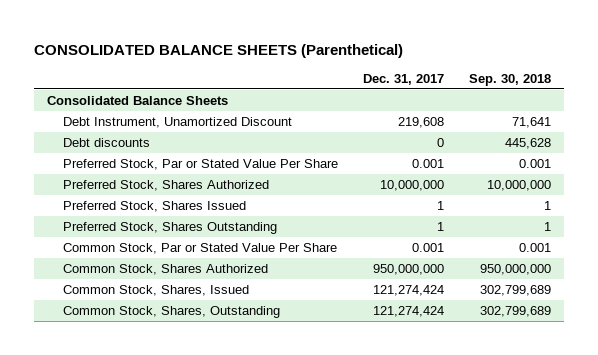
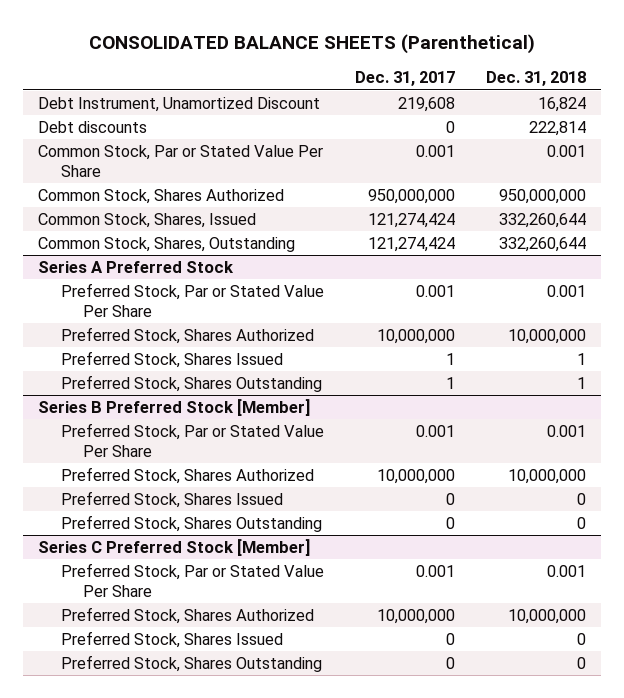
[469,73,552,86] Sep. 30, 2018 -> none
none -> [485,71,586,87] Dec. 31, 2018
[46,95,228,105] Consolidated Balance Sheets -> none
[62,158,338,170] Preferred Stock, Par or Stated Value Per Share -> none
[62,179,269,191] Preferred Stock, Shares Authorized -> none
[62,200,246,212] Preferred Stock, Shares Issued -> none
[62,221,277,234] Preferred Stock, Shares Outstanding -> none
none -> [38,261,235,274] Series A Preferred Stock
none -> [60,283,324,318] Preferred Stock, Par or Stated Value Per Share
none -> [60,327,314,345] Preferred Stock, Shares Authorized
none -> [60,351,283,369] Preferred Stock, Shares Issued
none -> [60,375,322,393] Preferred Stock, Shares Outstanding
none -> [38,399,311,417] Series B Preferred Stock [Member]
none -> [60,423,324,458] Preferred Stock, Par or Stated Value Per Share
none -> [60,467,314,485] Preferred Stock, Shares Authorized
none -> [60,491,283,509] Preferred Stock, Shares Issued
none -> [60,515,322,533] Preferred Stock, Shares Outstanding
none -> [38,539,311,557] Series C Preferred Stock [Member]
none -> [60,563,324,598] Preferred Stock, Par or Stated Value Per Share
none -> [60,607,314,625] Preferred Stock, Shares Authorized
none -> [60,631,283,649] Preferred Stock, Shares Issued
none -> [60,655,322,673] Preferred Stock, Shares Outstanding

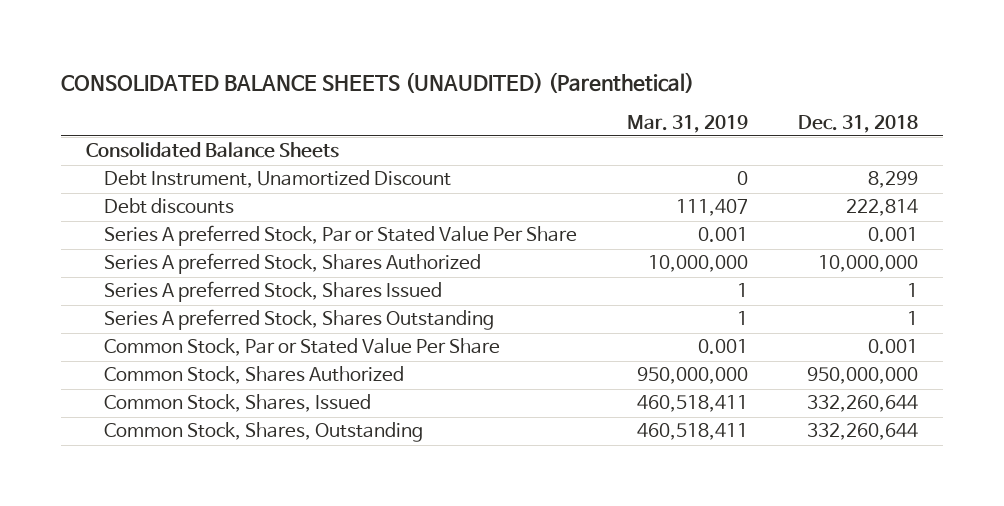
[88,33,535,54] CONSOLIDATED BALANCE SHEETS (Parenthetical) -> [61,71,695,93] CONSOLIDATED BALANCE SHEETS (UNAUDITED) (Parenthetical)
[354,71,455,87] Dec. 31, 2017 -> none
none -> [627,114,749,133] Mar. 31, 2019
none -> [86,142,340,159] Consolidated Balance Sheets
[537,97,586,113] 16,824 -> [868,171,919,189] 8,299
none -> [104,225,578,247] Series A preferred Stock, Par or Stated Value Per Share
none -> [104,253,482,275] Series A preferred Stock, Shares Authorized
none -> [104,281,443,303] Series A preferred Stock, Shares Issued
none -> [104,309,495,331] Series A preferred Stock, Shares Outstanding
[38,261,235,274] Series A Preferred Stock -> none
[60,283,324,318] Preferred Stock, Par or Stated Value Per Share -> none
[60,327,314,345] Preferred Stock, Shares Authorized -> none
[60,351,283,369] Preferred Stock, Shares Issued -> none
[60,375,322,393] Preferred Stock, Shares Outstanding -> none
[38,399,311,417] Series B Preferred Stock [Member] -> none
[60,423,324,458] Preferred Stock, Par or Stated Value Per Share -> none
[60,467,314,485] Preferred Stock, Shares Authorized -> none
[60,491,283,509] Preferred Stock, Shares Issued -> none
[60,515,322,533] Preferred Stock, Shares Outstanding -> none
[38,539,311,557] Series C Preferred Stock [Member] -> none
[60,563,324,598] Preferred Stock, Par or Stated Value Per Share -> none
[60,607,314,625] Preferred Stock, Shares Authorized -> none
[60,631,283,649] Preferred Stock, Shares Issued -> none
[60,655,322,673] Preferred Stock, Shares Outstanding -> none

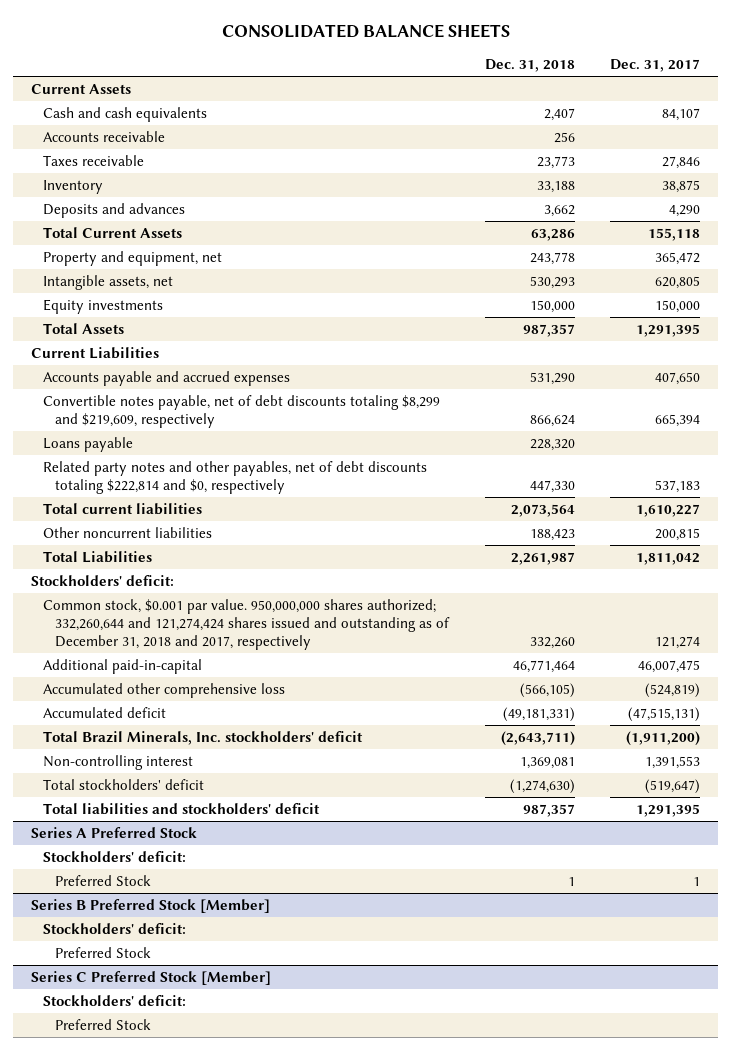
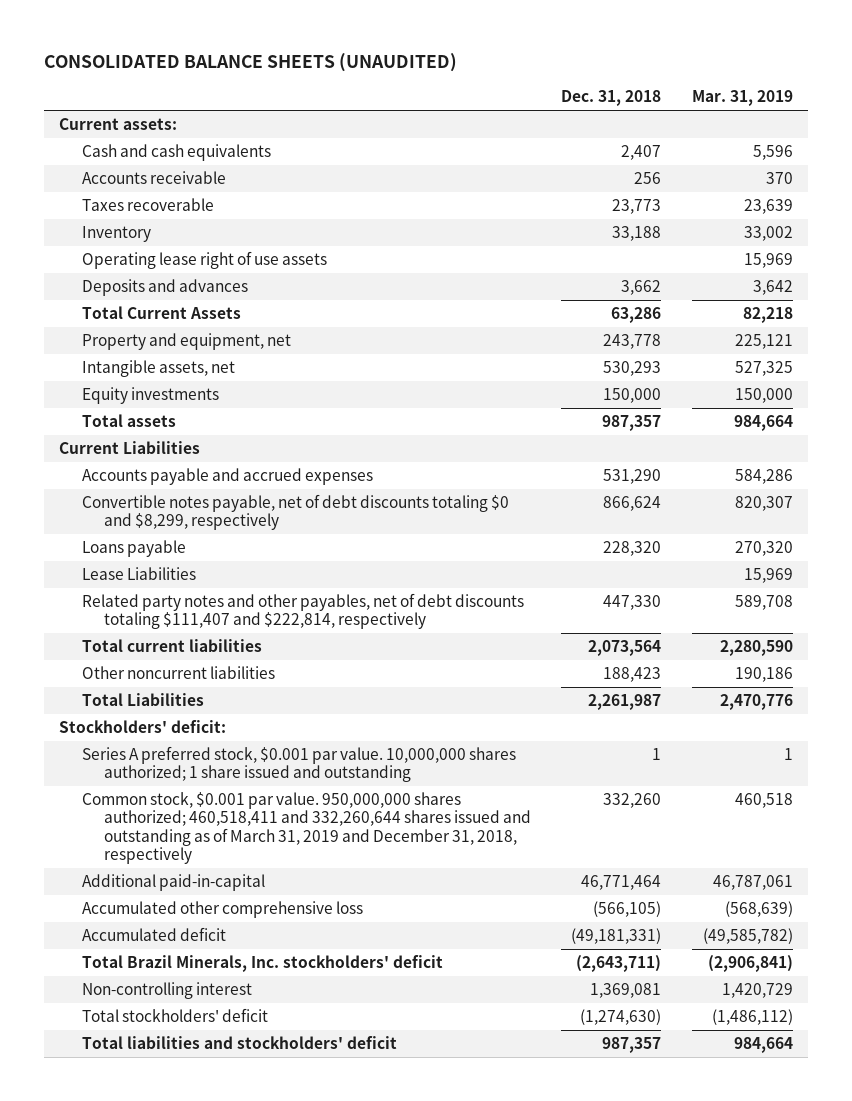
[221,23,510,38] CONSOLIDATED BALANCE SHEETS -> [43,52,457,72] CONSOLIDATED BALANCE SHEETS (UNAUDITED)
[610,59,701,73] Dec. 31, 2017 -> none
none -> [691,90,793,107] Mar. 31, 2019
[31,84,132,95] Current Assets -> [58,118,177,131] Current assets:
[43,155,145,167] Taxes receivable -> [81,198,214,212] Taxes recoverable
none -> [81,251,327,270] Operating lease right of use assets
[43,323,125,335] Total Assets -> [81,414,176,428] Total assets
[43,395,441,428] Convertible notes payable, net of debt discounts totaling $8,299 and $219,609, respectively -> [81,494,509,531] Convertible notes payable, net of debt discounts totaling $0 and $8,299, respectively
none -> [81,567,196,581] Lease Liabilities
[43,461,428,494] Related party notes and other payables, net of debt discounts totaling $222,814 and $0, respectively -> [81,593,524,630] Related party notes and other payables, net of debt discounts totaling $111,407 and $222,814, respectively
none -> [81,746,516,783] Series A preferred stock, $0.001 par value. 10,000,000 shares authorized; 1 share issued and outstanding
[43,599,450,650] Common stock, $0.001 par value. 950,000,000 shares authorized; 332,260,644 and 121,274,424 shares issued and outstanding as of December 31, 2018 and 2017, respectively -> [81,792,532,864] Common stock, $0.001 par value. 950,000,000 shares authorized; 460,518,411 and 332,260,644 shares issued and outstanding as of March 31, 2019 and December 31, 2018, respectively
[31,827,198,839] Series A Preferred Stock -> none
[43,851,187,863] Stockholders' deficit: -> none
[54,875,151,887] Preferred Stock -> none
[31,899,271,914] Series B Preferred Stock [Member] -> none
[43,923,187,935] Stockholders' deficit: -> none
[54,947,151,959] Preferred Stock -> none
[31,971,272,986] Series C Preferred Stock [Member] -> none
[43,995,187,1007] Stockholders' deficit: -> none
[54,1019,151,1031] Preferred Stock -> none

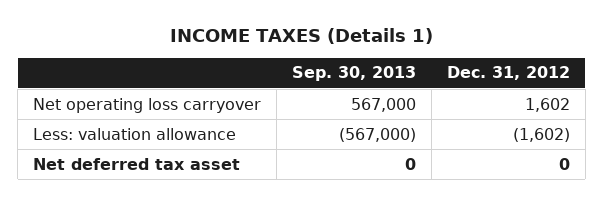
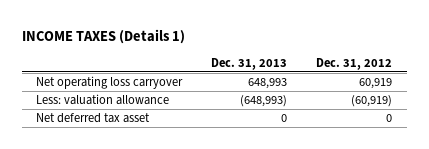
[291,66,416,82] Sep. 30, 2013 -> none
none -> [211,58,288,71] Dec. 31, 2013
[524,97,570,112] 1,602 -> [359,78,393,90] 60,919
[512,127,570,142] (1,602) -> [351,95,393,108] (60,919)

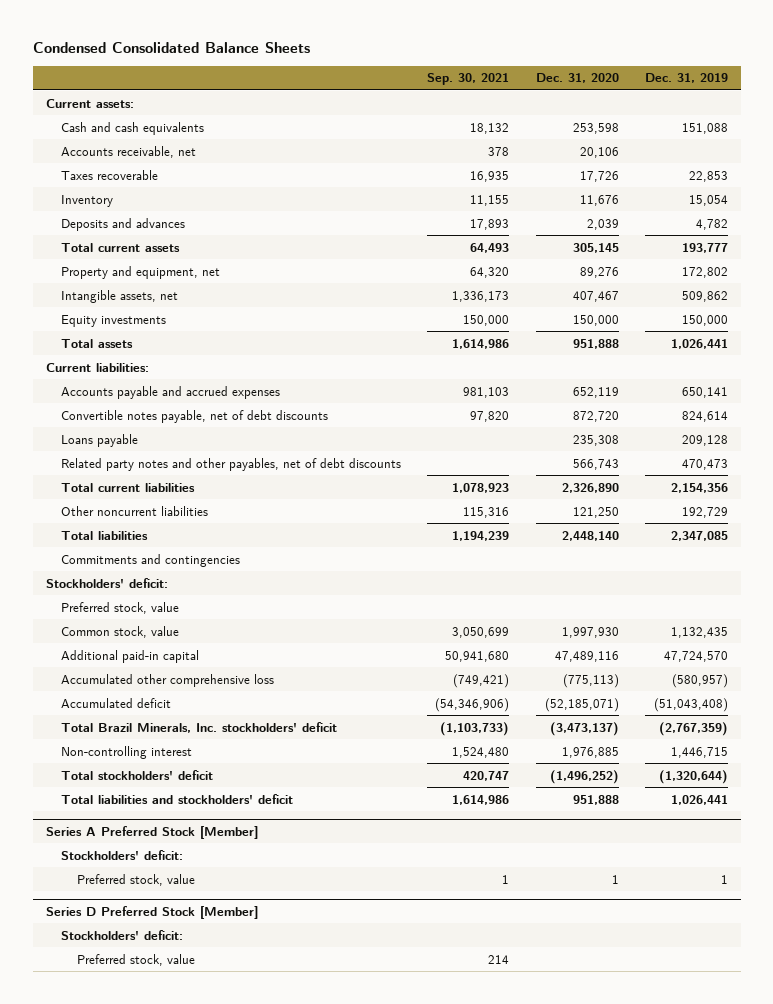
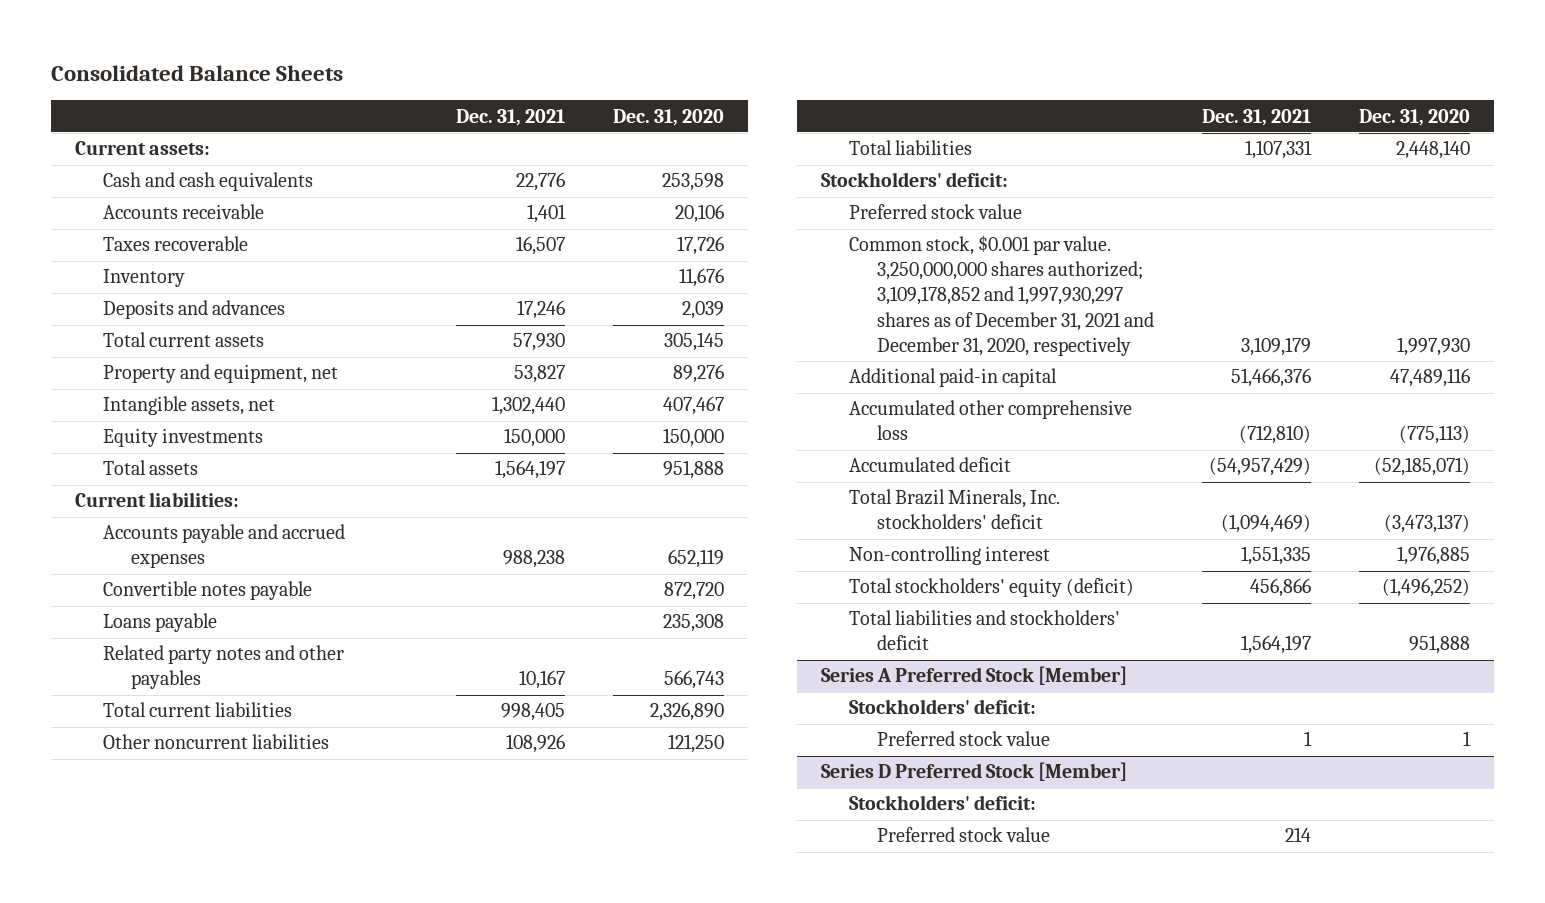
[32,41,310,53] Condensed Consolidated Balance Sheets -> [50,64,343,81] Consolidated Balance Sheets
[427,73,510,86] Sep. 30, 2021 -> none
[644,73,728,84] Dec. 31, 2019 -> none
none -> [456,108,566,126] Dec. 31, 2021
[61,145,197,158] Accounts receivable, net -> [102,204,264,220] Accounts receivable
[61,409,329,423] Convertible notes payable, net of debt discounts -> [102,581,312,601] Convertible notes payable
[61,457,402,471] Related party notes and other payables, net of debt discounts -> [102,645,344,690] Related party notes and other payables
[61,553,241,567] Commitments and contingencies -> none
[61,601,180,614] Preferred stock, value -> [849,204,1023,220] Preferred stock value
[61,625,180,638] Common stock, value -> [849,235,1155,356] Common stock, $0.001 par value. 3,250,000,000 shares authorized; 3,109,178,852 and 1,997,930,297 shares as of December 31, 2021 and December 31, 2020, respectively
[61,769,214,780] Total stockholders' deficit -> [849,578,1135,598] Total stockholders' equity (deficit)
[76,873,195,886] Preferred stock, value -> [877,731,1051,747] Preferred stock value
[76,953,195,966] Preferred stock, value -> [877,827,1051,843] Preferred stock value

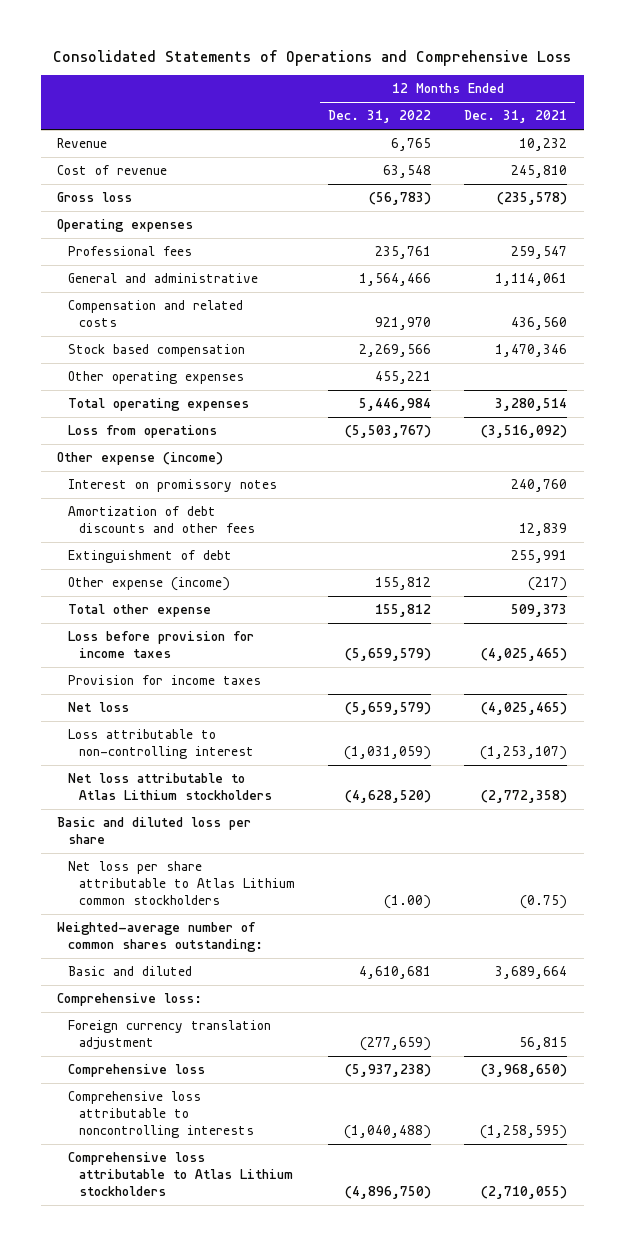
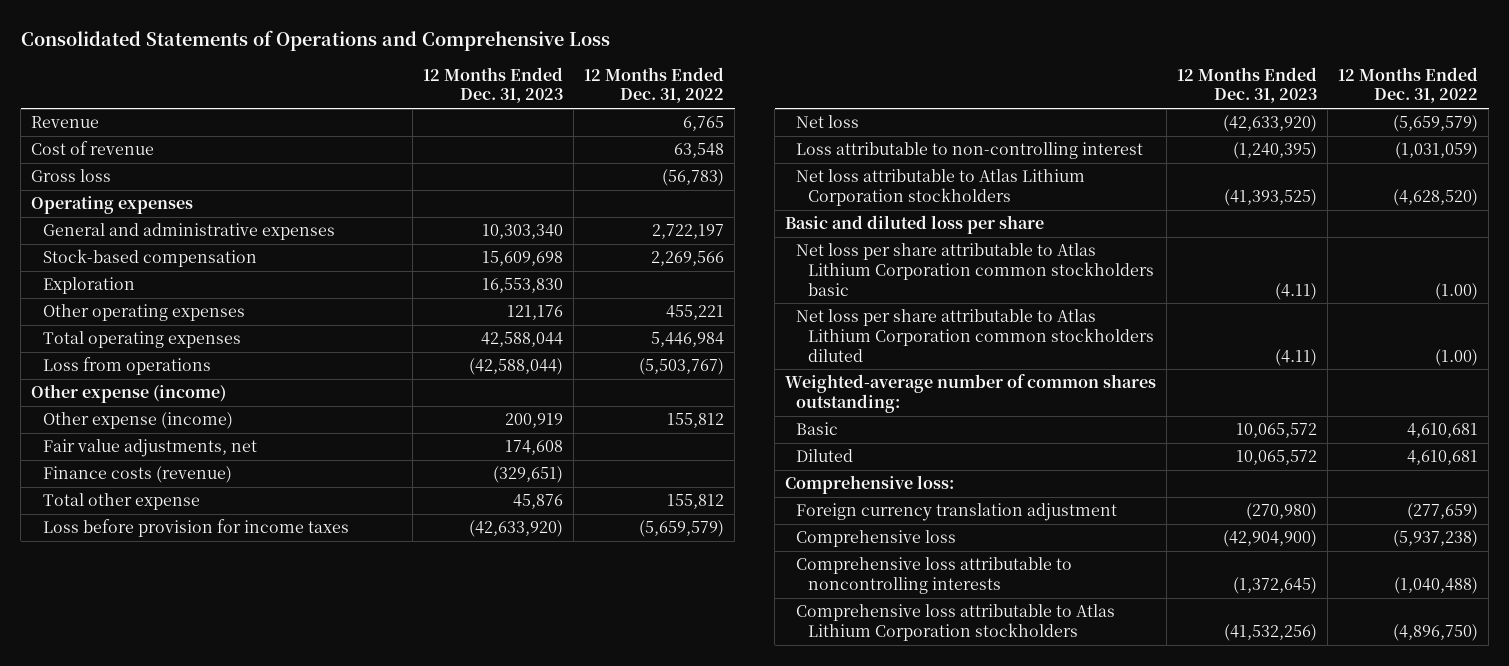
[464,110,568,124] Dec. 31, 2021 -> none
none -> [423,66,564,104] 12 Months Ended Dec. 31, 2023
[68,246,193,257] Professional fees -> none
[68,300,244,327] Compensation and related costs -> none
[68,273,259,284] General and administrative -> [42,223,335,241] General and administrative expenses
[359,273,432,287] 1,564,466 -> [652,224,725,240] 2,722,197
[68,344,246,358] Stock based compensation -> [42,249,257,268] Stock-based compensation
none -> [42,277,135,295] Exploration
[68,479,278,493] Interest on promissory notes -> none
[68,506,256,533] Amortization of debt discounts and other fees -> none
[68,550,233,564] Extinguishment of debt -> none
none -> [42,439,257,458] Fair value adjustments, net
none -> [42,466,232,484] Finance costs (revenue)
[68,675,262,686] Provision for income taxes -> none
[68,773,273,800] Net loss attributable to Atlas Lithium stockholders -> [796,169,1086,207] Net loss attributable to Atlas Lithium Corporation stockholders
[68,861,296,905] Net loss per share attributable to Atlas Lithium common stockholders -> [796,243,1154,296] Net loss per share attributable to Atlas Lithium Corporation common stockholders basic
none -> [796,309,1154,362] Net loss per share attributable to Atlas Lithium Corporation common stockholders diluted
[68,966,193,977] Basic and diluted -> [796,422,839,436] Basic
none -> [796,449,854,463] Diluted
[68,1152,294,1196] Comprehensive loss attributable to Atlas Lithium stockholders -> [796,604,1116,642] Comprehensive loss attributable to Atlas Lithium Corporation stockholders

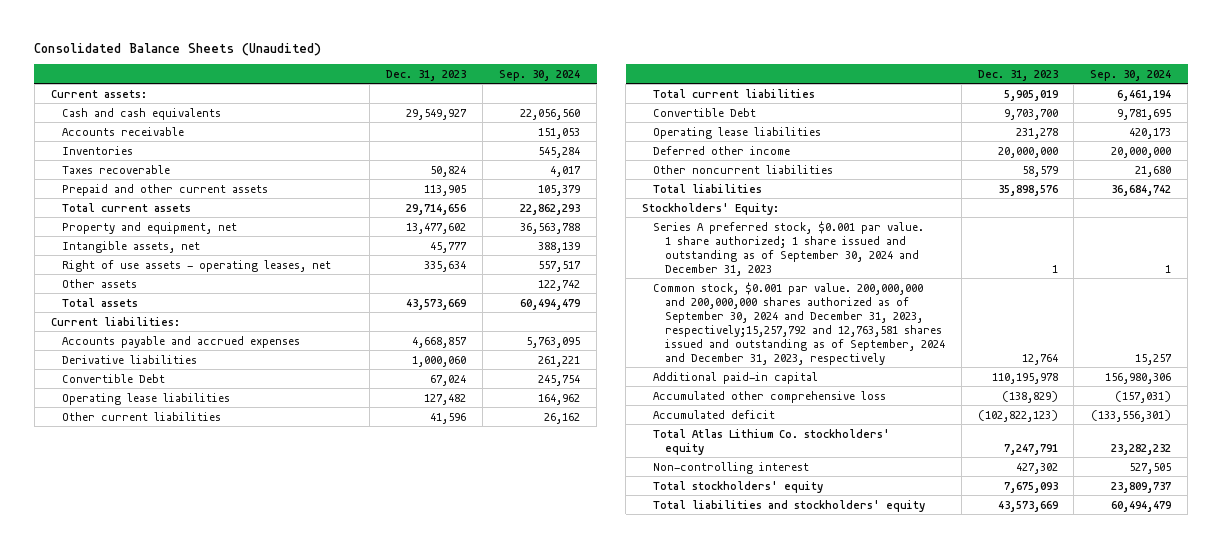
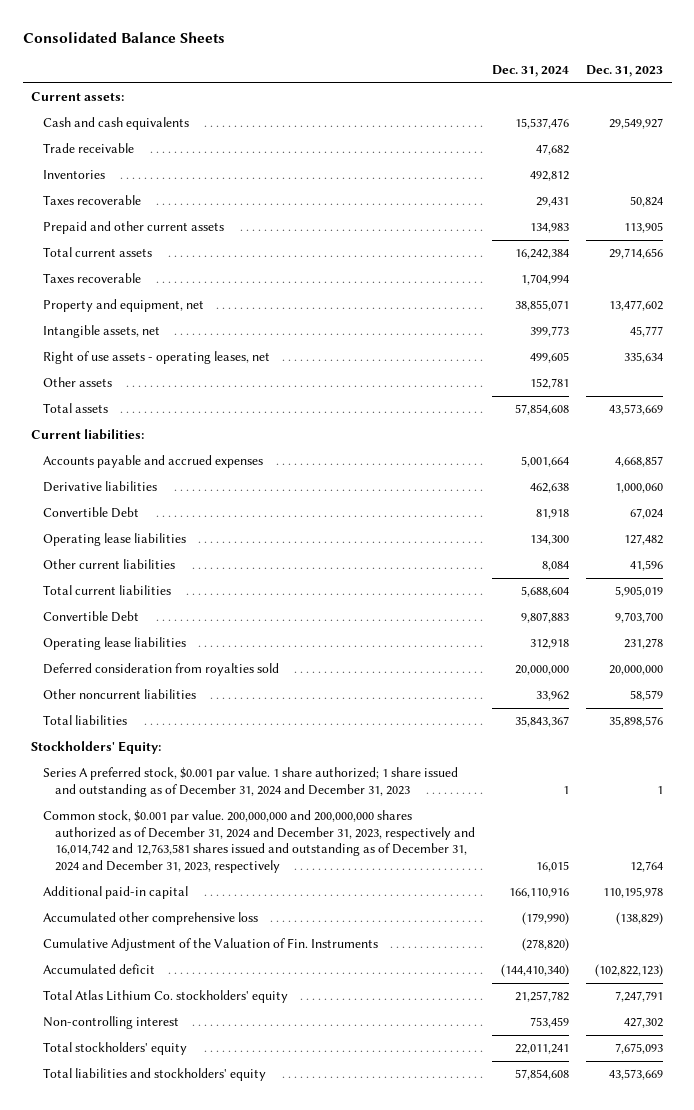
[34,42,322,56] Consolidated Balance Sheets (Unaudited) -> [22,32,225,44] Consolidated Balance Sheets
[499,69,581,81] Sep. 30, 2024 -> none
none -> [491,64,569,77] Dec. 31, 2024
[62,126,185,136] Accounts receivable -> [42,143,134,154] Trade receivable
none -> [42,273,141,284] Taxes recoverable
[653,145,791,155] Deferred other income -> none
none -> [42,663,279,677] Deferred consideration from royalties sold
[653,220,925,276] Series A preferred stock, $0.001 par value. 1 share authorized; 1 share issued and outstanding as of September 30, 2024 and December 31, 2023 -> [42,767,458,797] Series A preferred stock, $0.001 par value. 1 share authorized; 1 share issued and outstanding as of December 31, 2024 and December 31, 2023
[653,281,945,365] Common stock, $0.001 par value. 200,000,000 and 200,000,000 shares authorized as of September 30, 2024 and December 31, 2023, respectively;15,257,792 and 12,763,581 shares issued and outstanding as of September, 2024 and December 31, 2023, respectively -> [42,810,475,873] Common stock, $0.001 par value. 200,000,000 and 200,000,000 shares authorized as of December 31, 2024 and December 31, 2023, respectively and 16,014,742 and 12,763,581 shares issued and outstanding as of December 31, 2024 and December 31, 2023, respectively
none -> [42,938,378,952] Cumulative Adjustment of the Valuation of Fin. Instruments

